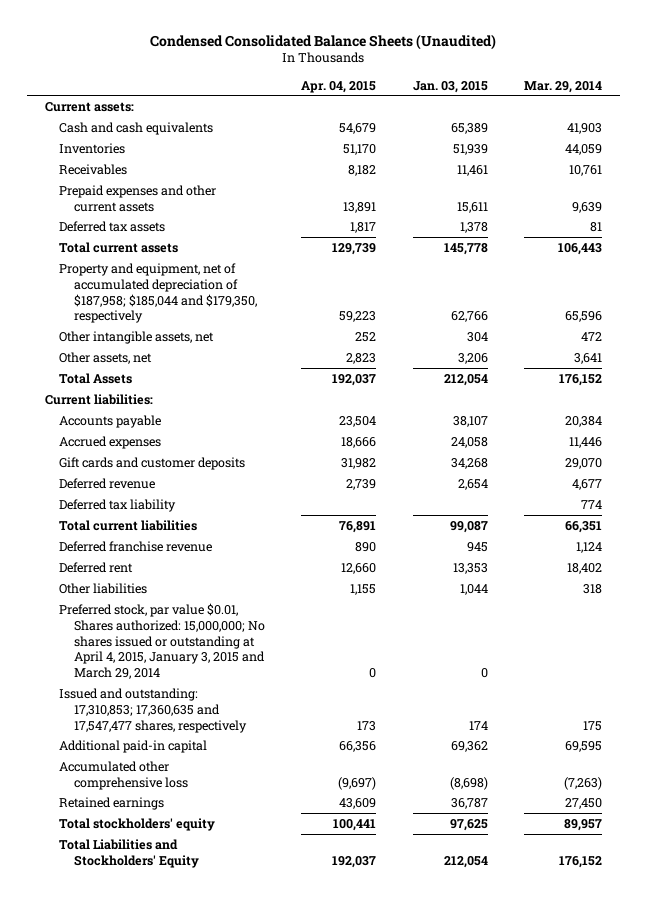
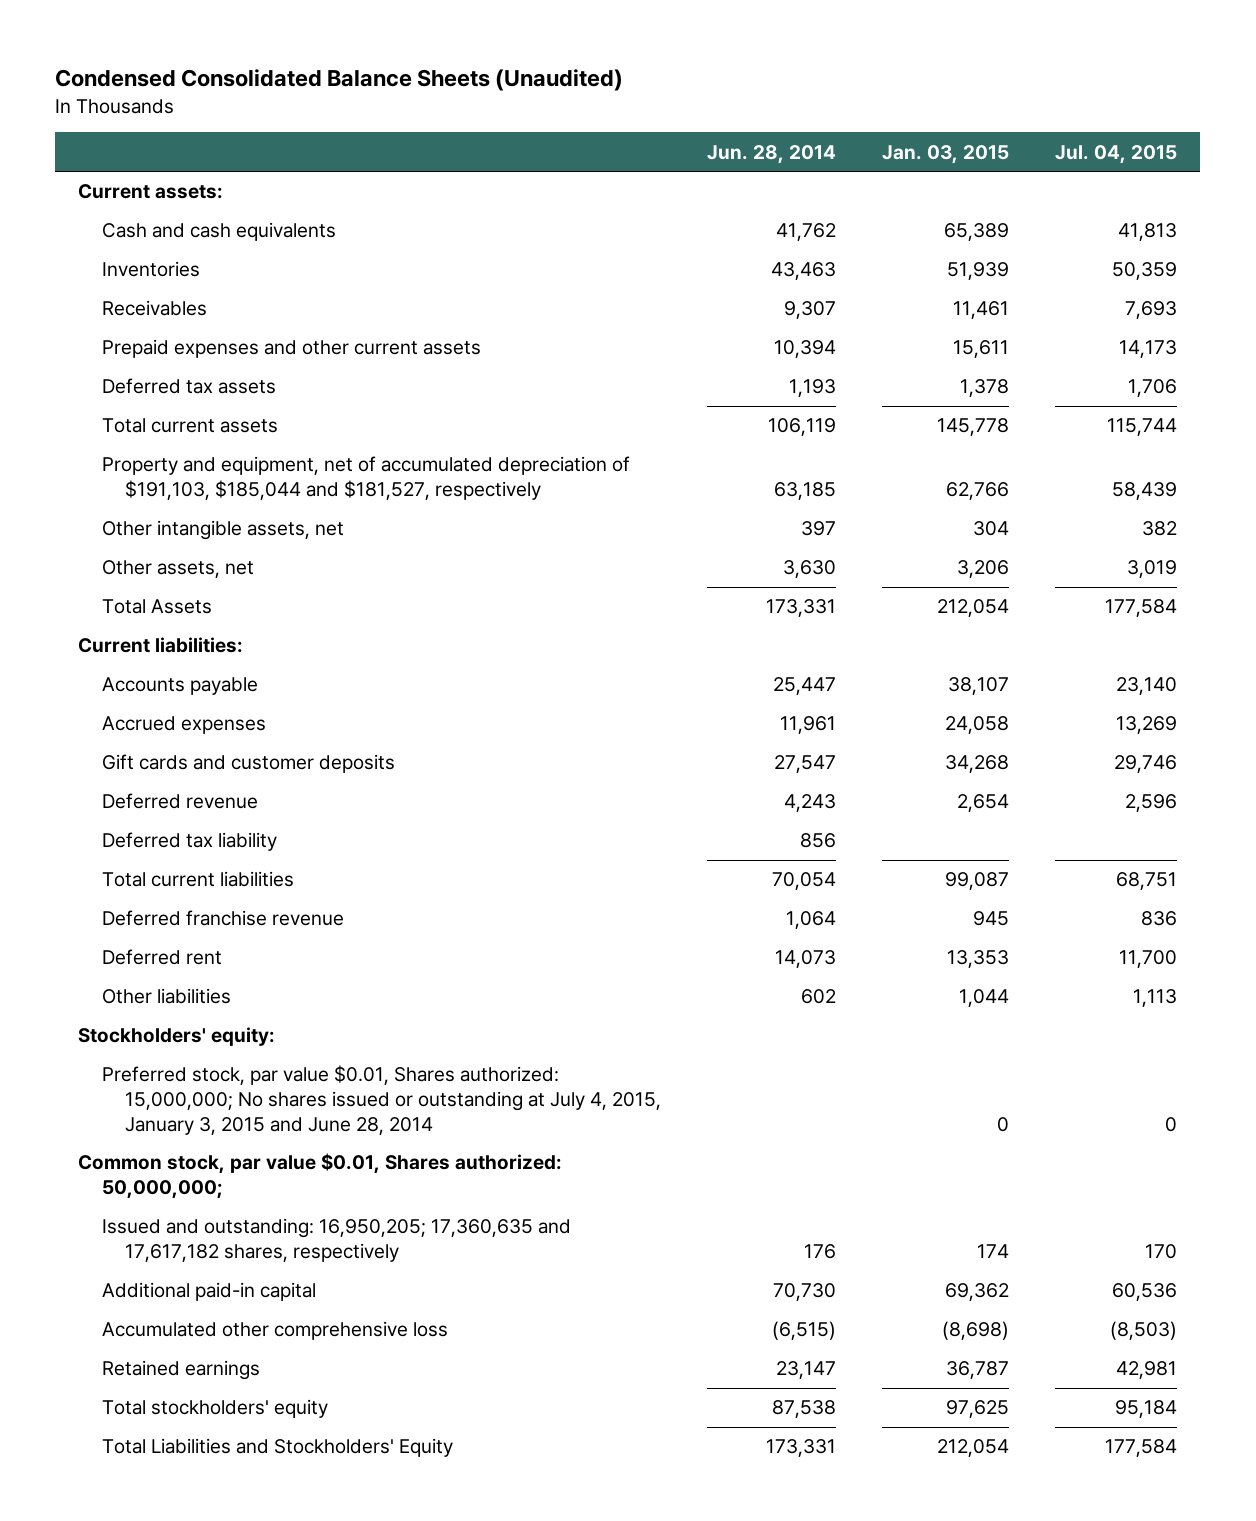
[301,80,377,93] Apr. 04, 2015 -> none
[523,80,602,93] Mar. 29, 2014 -> none
none -> [706,144,836,164] Jun. 28, 2014
none -> [1055,144,1178,164] Jul. 04, 2015
[59,262,258,324] Property and equipment, net of accumulated depreciation of $187,958; $185,044 and $179,350, respectively -> [101,456,630,501] Property and equipment, net of accumulated depreciation of $191,103, $185,044 and $181,527, respectively
none -> [78,1027,276,1047] Stockholders' equity:
[59,602,266,680] Preferred stock, par value $0.01, Shares authorized: 15,000,000; No shares issued or outstanding at April 4, 2015, January 3, 2015 and March 29, 2014 -> [101,1065,661,1135] Preferred stock, par value $0.01, Shares authorized: 15,000,000; No shares issued or outstanding at July 4, 2015, January 3, 2015 and June 28, 2014
none -> [78,1153,563,1200] Common stock, par value $0.01, Shares authorized: 50,000,000;
[59,687,248,733] Issued and outstanding: 17,310,853; 17,360,635 and 17,547,477 shares, respectively -> [101,1218,571,1263] Issued and outstanding: 16,950,205; 17,360,635 and 17,617,182 shares, respectively

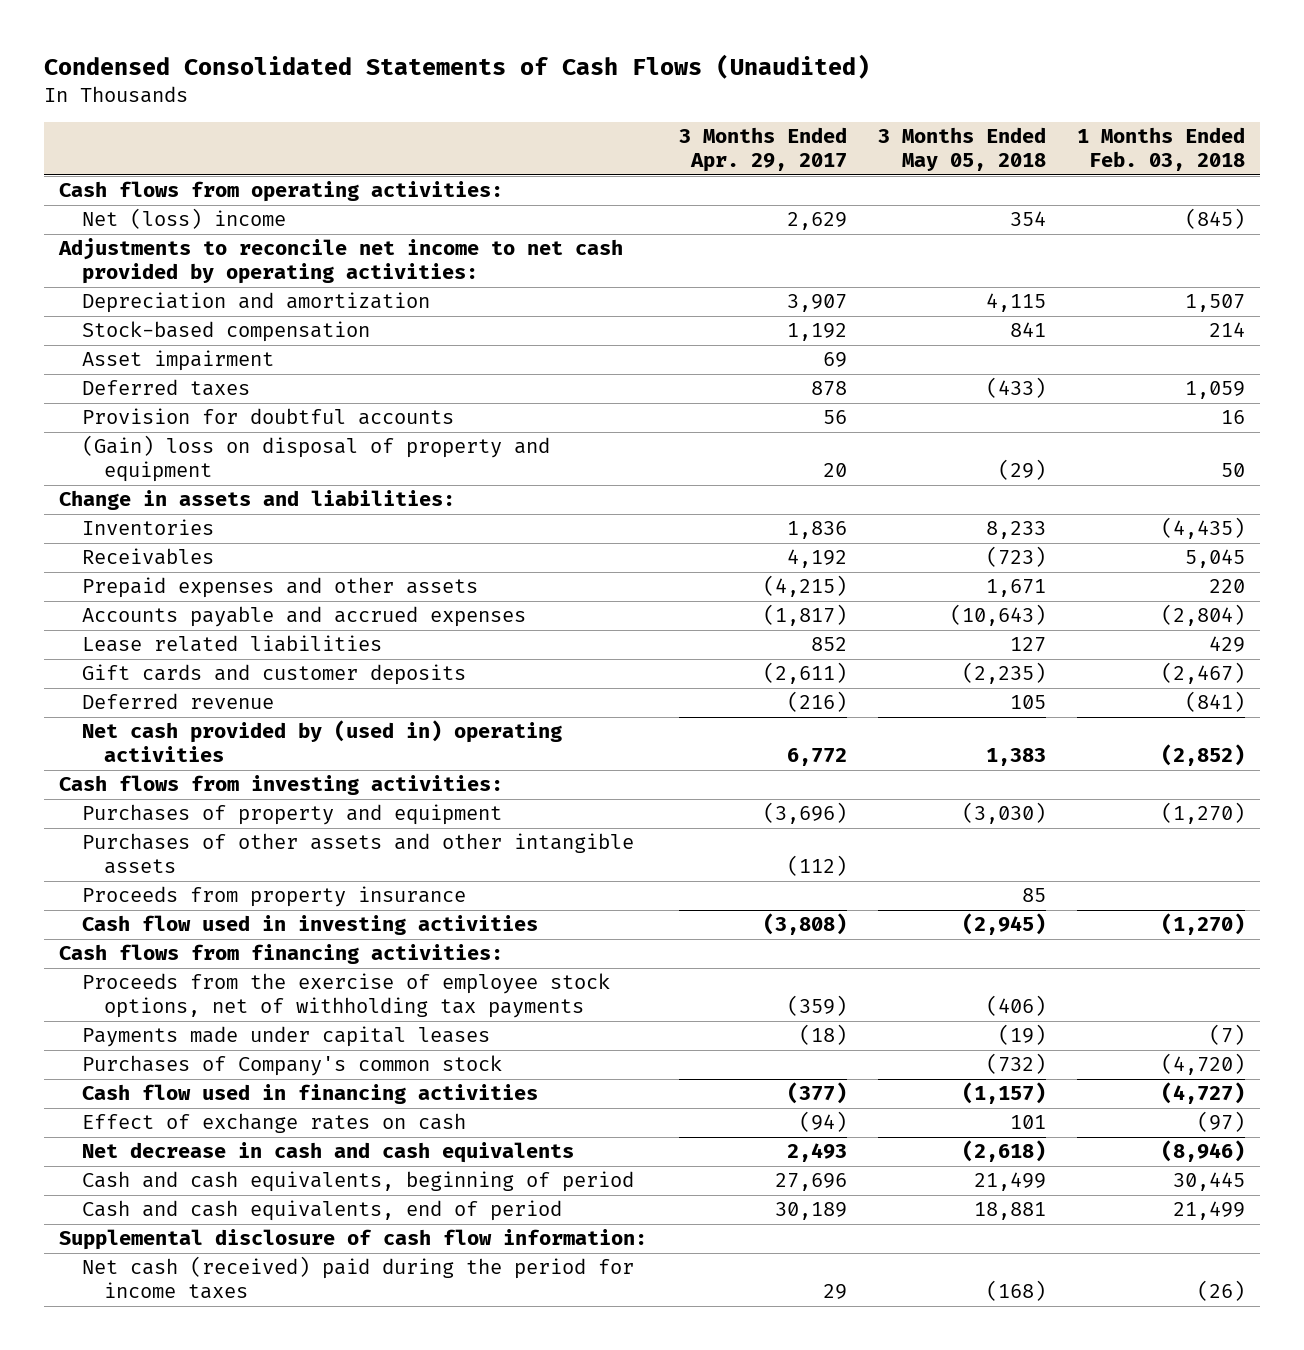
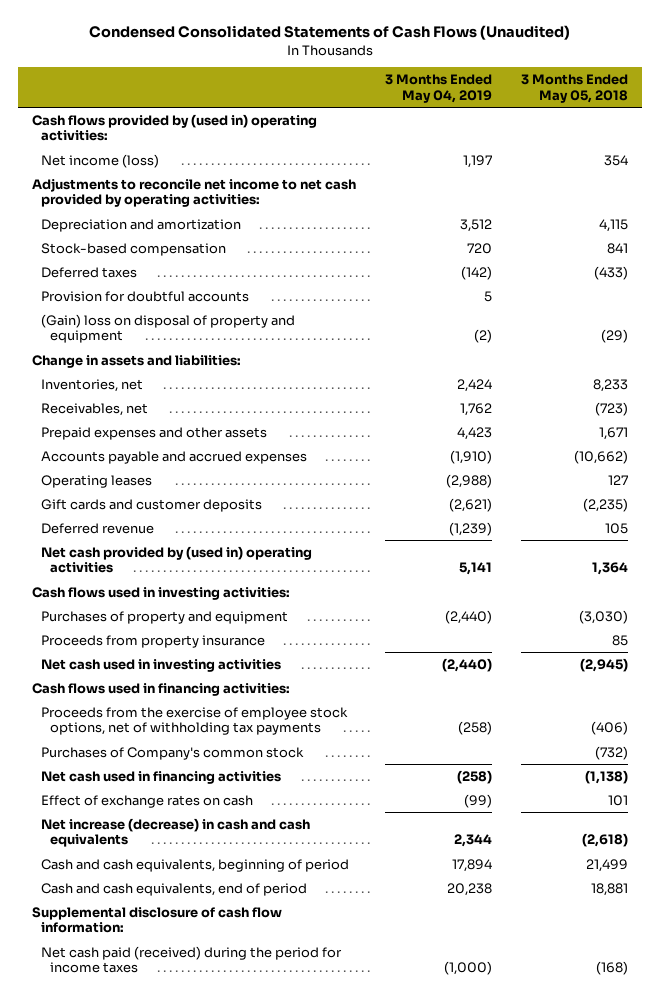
[678,127,847,173] 3 Months Ended Apr. 29, 2017 -> none
[1076,127,1245,172] 1 Months Ended Feb. 03, 2018 -> none
none -> [384,74,492,103] 3 Months Ended May 04, 2019
[59,181,504,203] Cash flows from operating activities: -> [31,113,317,142] Cash flows provided by (used in) operating activities:
[81,208,286,230] Net (loss) income -> [41,153,160,168] Net income (loss)
[81,350,274,372] Asset impairment -> none
[81,519,214,536] Inventories -> [41,378,144,392] Inventories, net
[81,548,214,566] Receivables -> [41,402,149,416] Receivables, net
[949,604,1046,627] (10,643) -> [573,449,628,464] (10,662)
[81,635,382,653] Lease related liabilities -> [41,474,153,488] Operating leases
[985,748,1046,767] 1,383 -> [591,562,628,576] 1,364
[59,775,504,796] Cash flows from investing activities: -> [31,586,290,600] Cash flows used in investing activities:
[81,833,634,875] Purchases of other assets and other intangible assets -> none
[81,915,538,936] Cash flow used in investing activities -> [41,658,282,672] Net cash used in investing activities
[59,944,504,965] Cash flows from financing activities: -> [31,682,290,696] Cash flows used in financing activities:
[81,1026,490,1048] Payments made under capital leases -> none
[81,1084,538,1105] Cash flow used in financing activities -> [41,770,282,784] Net cash used in financing activities
[961,1082,1046,1105] (1,157) -> [584,769,628,784] (1,138)
[81,1142,574,1164] Net decrease in cash and cash equivalents -> [41,817,311,848] Net increase (decrease) in cash and cash equivalents
[81,1256,634,1300] Net cash (received) paid during the period for income taxes -> [41,945,343,974] Net cash paid (received) during the period for income taxes

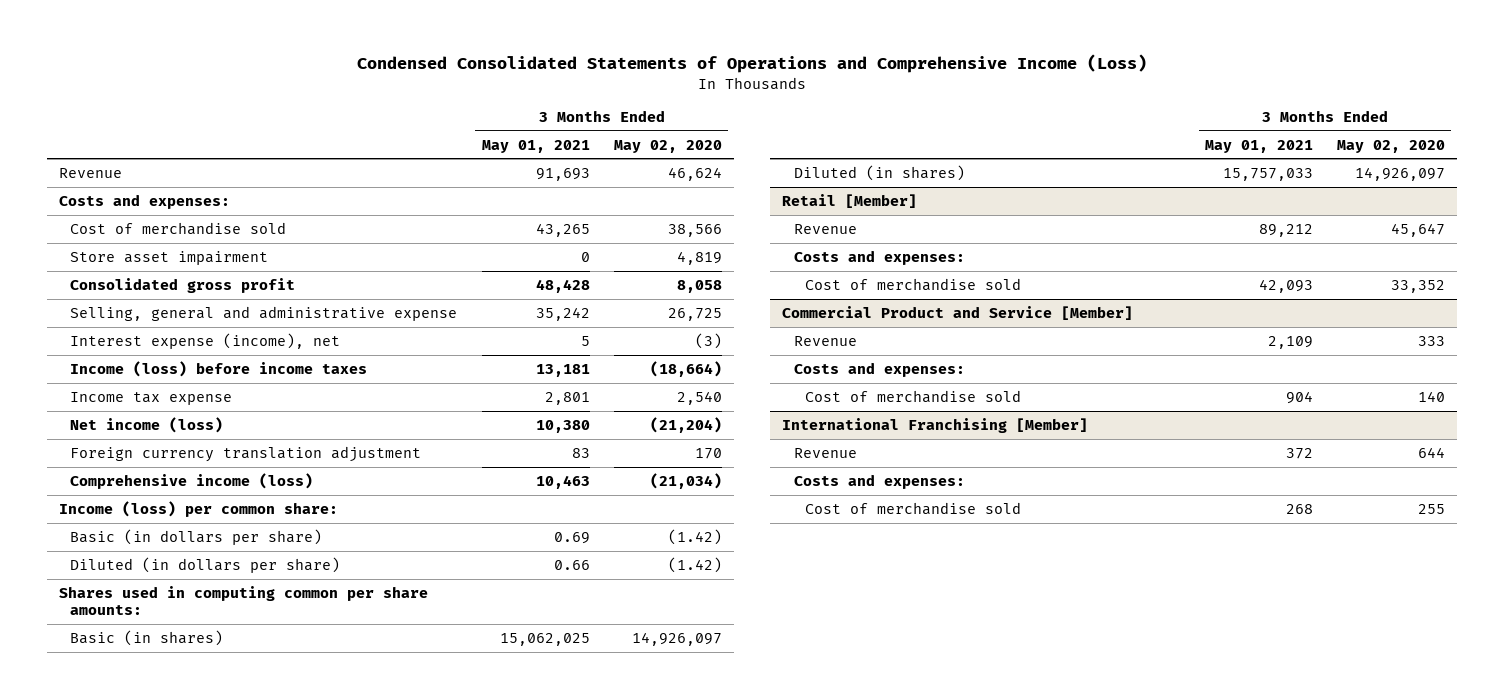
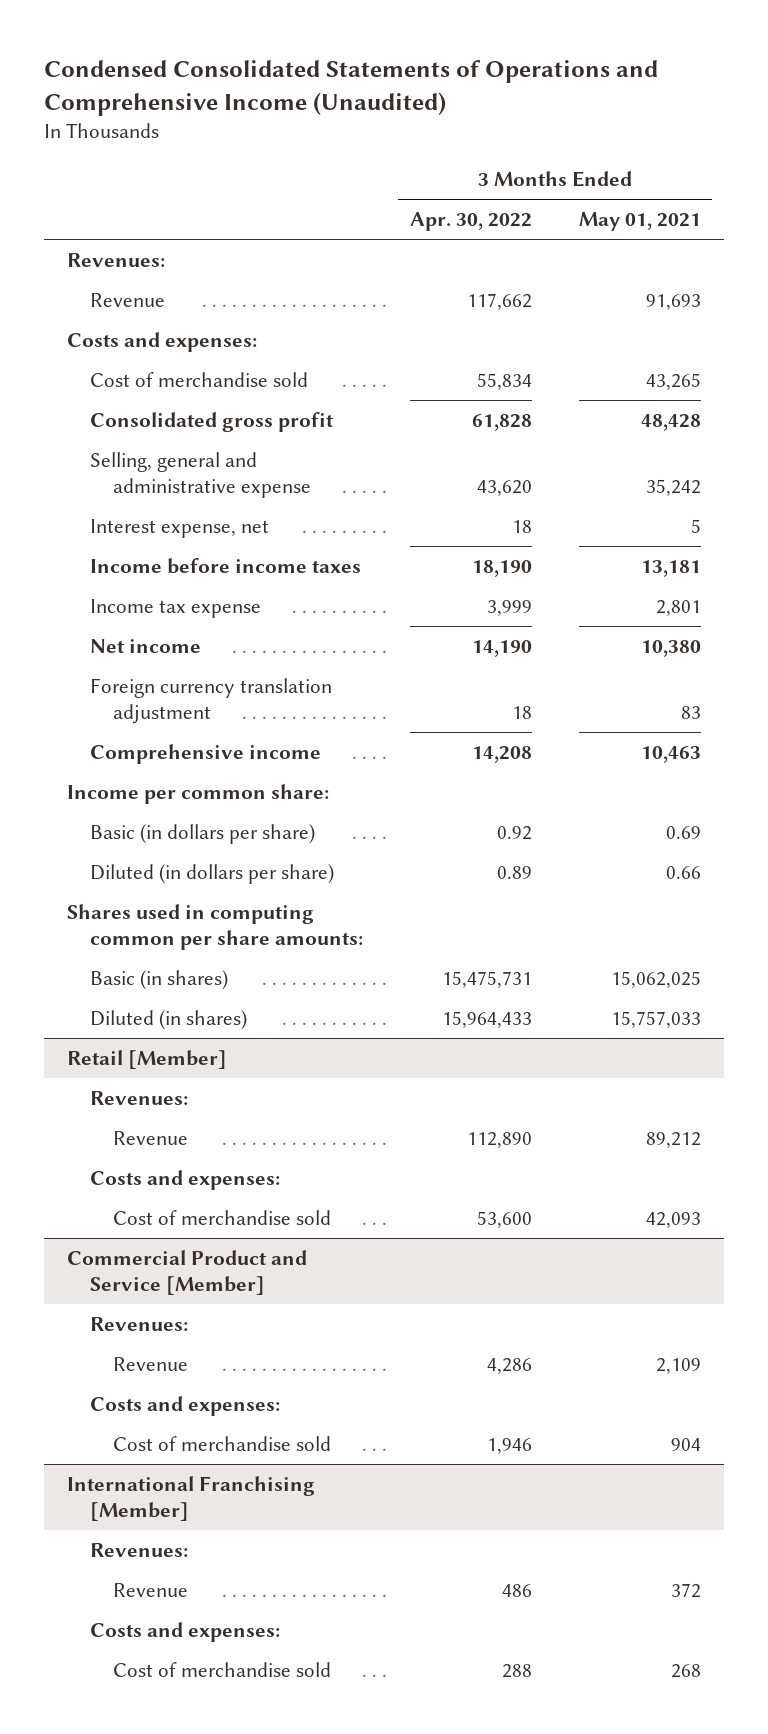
[357,54,1148,74] Condensed Consolidated Statements of Operations and Comprehensive Income (Loss) -> [44,59,659,116] Condensed Consolidated Statements of Operations and Comprehensive Income (Unaudited)
[613,139,722,153] May 02, 2020 -> none
none -> [409,212,532,232] Apr. 30, 2022
none -> [67,252,166,267] Revenues:
[70,250,269,265] Store asset impairment -> none
[70,332,341,349] Interest expense (income), net -> [90,518,270,538] Interest expense, net
[70,360,368,377] Income (loss) before income taxes -> [90,557,362,574] Income before income taxes
[70,416,224,433] Net income (loss) -> [90,638,202,653] Net income
[70,472,314,489] Comprehensive income (loss) -> [90,743,322,764] Comprehensive income
[58,500,338,517] Income (loss) per common share: -> [67,783,330,804] Income per common share:
none -> [90,1090,189,1105] Revenues:
none -> [90,1316,189,1331] Revenues:
none -> [90,1542,189,1557] Revenues:

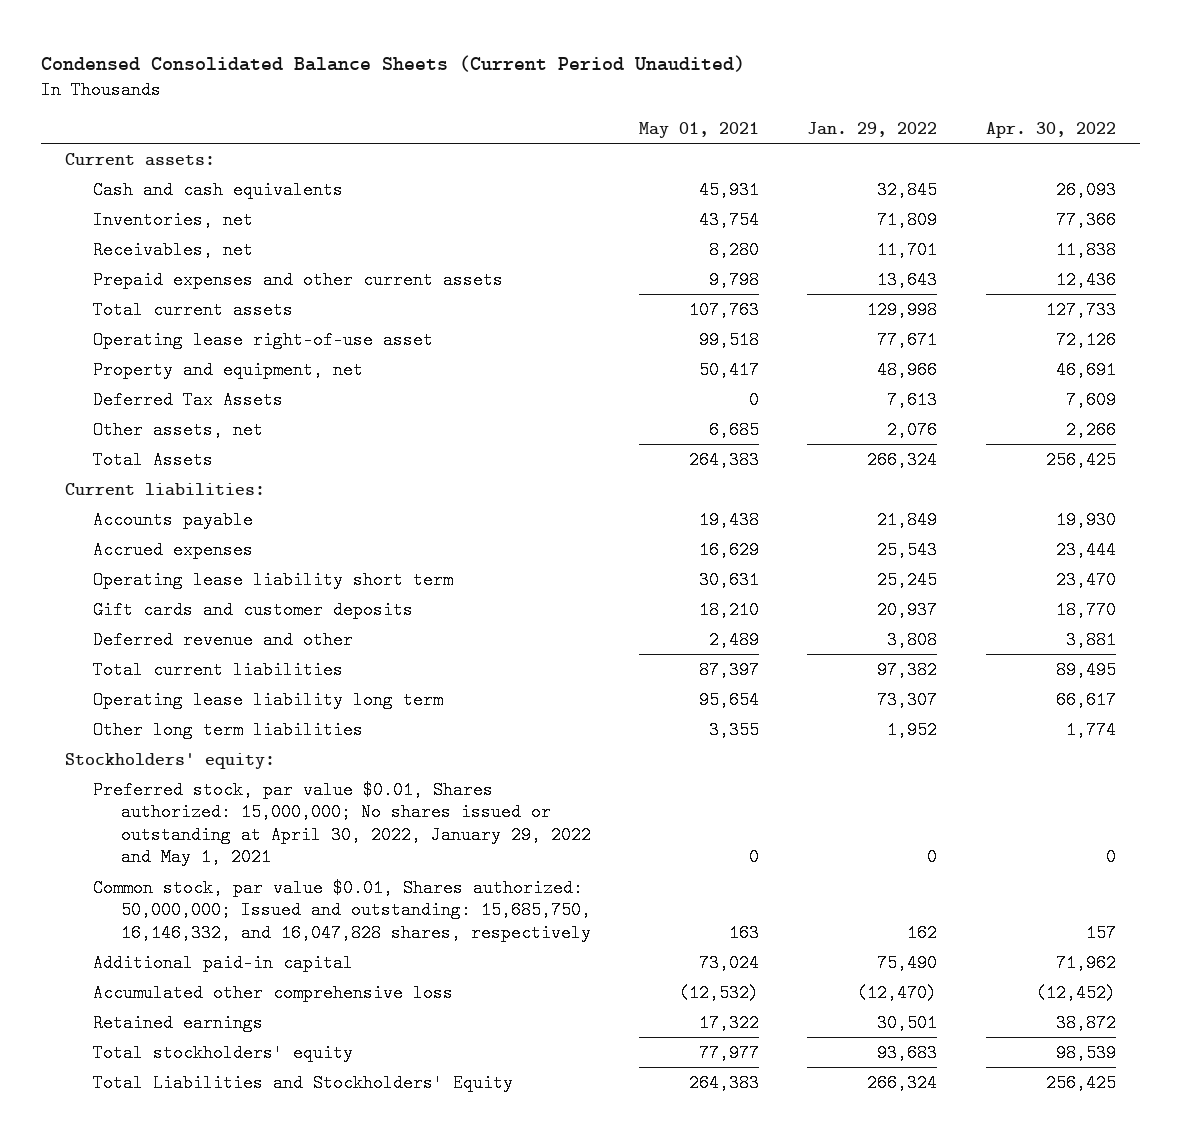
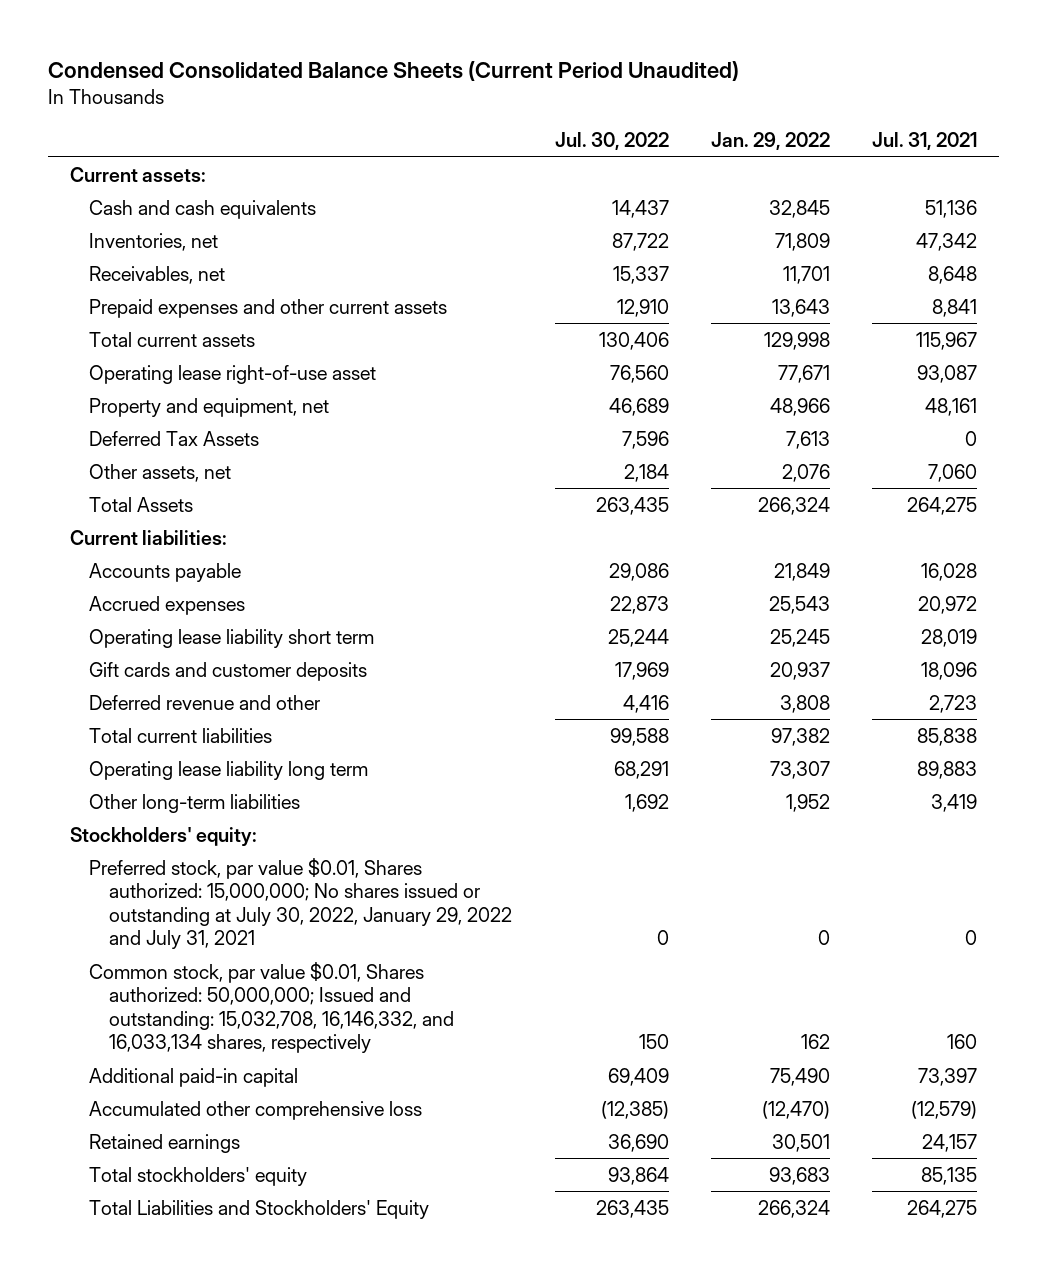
[638,121,759,138] May 01, 2021 -> none
[985,121,1116,138] Apr. 30, 2022 -> none
none -> [554,132,669,151] Jul. 30, 2022
none -> [872,132,978,151] Jul. 31, 2021
[93,720,364,739] Other long term liabilities -> [89,793,301,813] Other long-term liabilities
[93,780,591,867] Preferred stock, par value $0.01, Shares authorized: 15,000,000; No shares issued or outstanding at April 30, 2022, January 29, 2022 and May 1, 2021 -> [89,857,513,949] Preferred stock, par value $0.01, Shares authorized: 15,000,000; No shares issued or outstanding at July 30, 2022, January 29, 2022 and July 31, 2021
[93,878,591,942] Common stock, par value $0.01, Shares authorized: 50,000,000; Issued and outstanding: 15,685,750, 16,146,332, and 16,047,828 shares, respectively -> [89,961,455,1053] Common stock, par value $0.01, Shares authorized: 50,000,000; Issued and outstanding: 15,032,708, 16,146,332, and 16,033,134 shares, respectively

